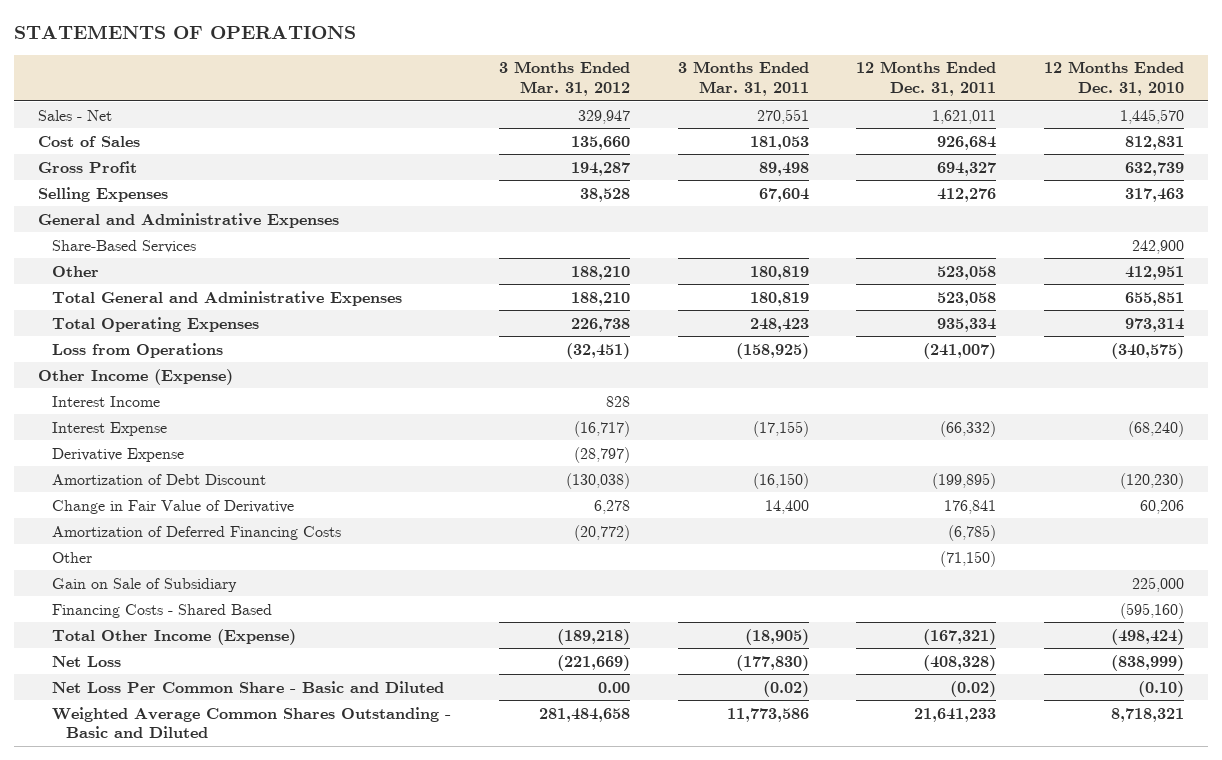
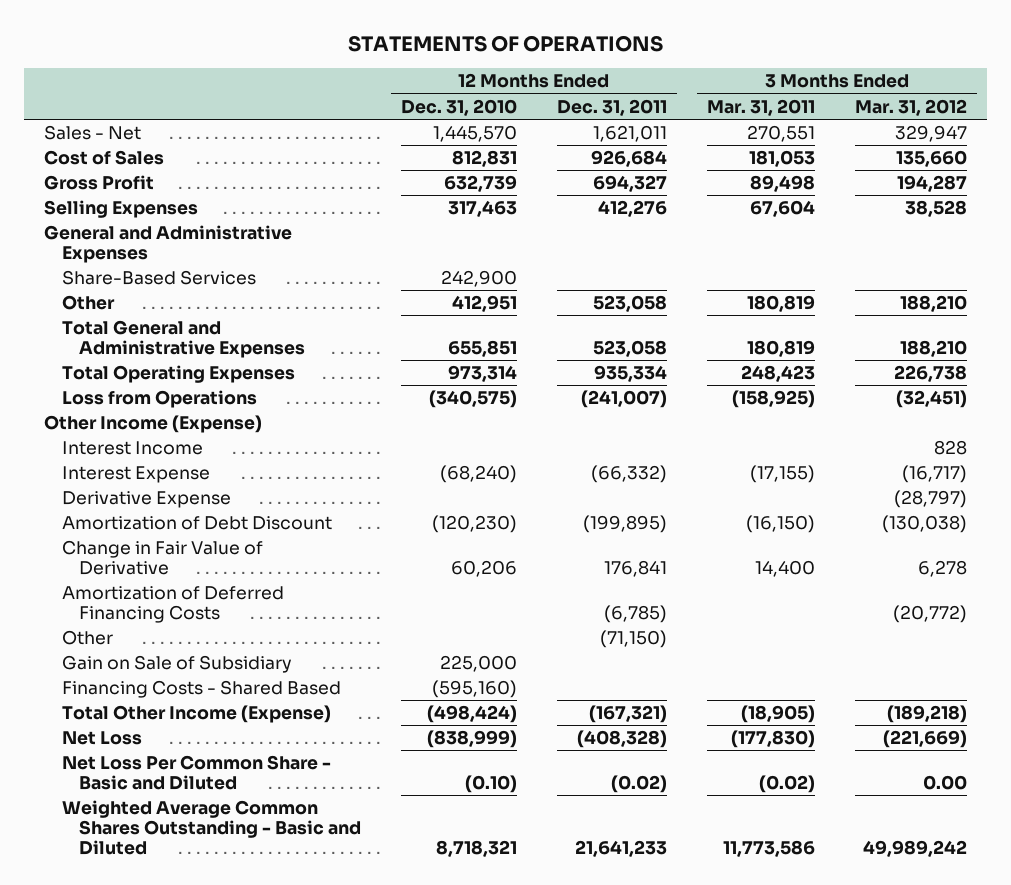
[538,707,630,722] 281,484,658 -> [863,840,968,858] 49,989,242

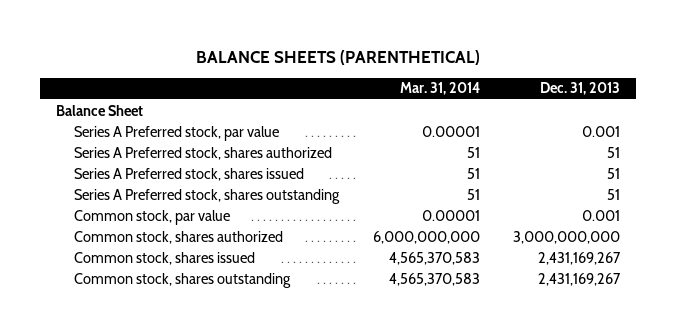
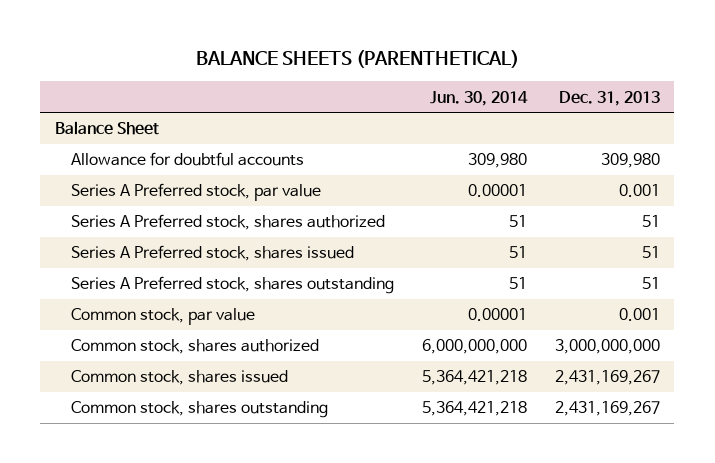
[399,82,480,96] Mar. 31, 2014 -> none
none -> [430,90,529,106] Jun. 30, 2014
none -> [70,152,304,167] Allowance for doubtful accounts

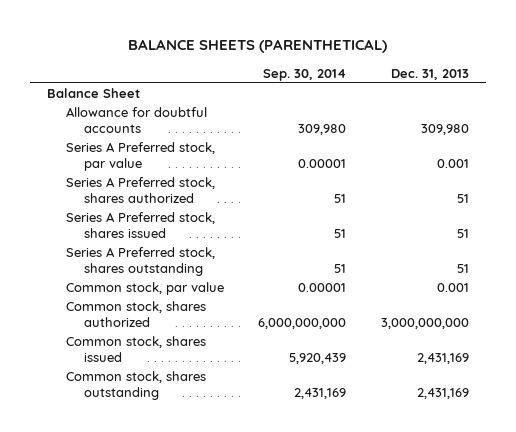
[430,90,529,106] Jun. 30, 2014 -> none
none -> [263,68,347,81] Sep. 30, 2014
[555,370,661,386] 2,431,169,267 -> [416,352,469,364] 2,431,169
[555,401,661,417] 2,431,169,267 -> [416,387,469,399] 2,431,169

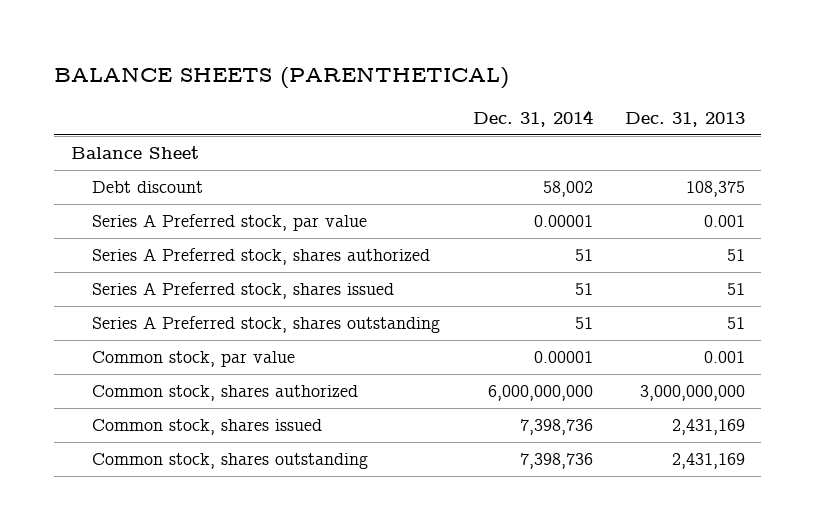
[263,68,347,81] Sep. 30, 2014 -> none
none -> [472,109,593,127] Dec. 31, 2014
[65,107,207,133] Allowance for doubtful accounts -> none
none -> [92,181,204,194] Debt discount

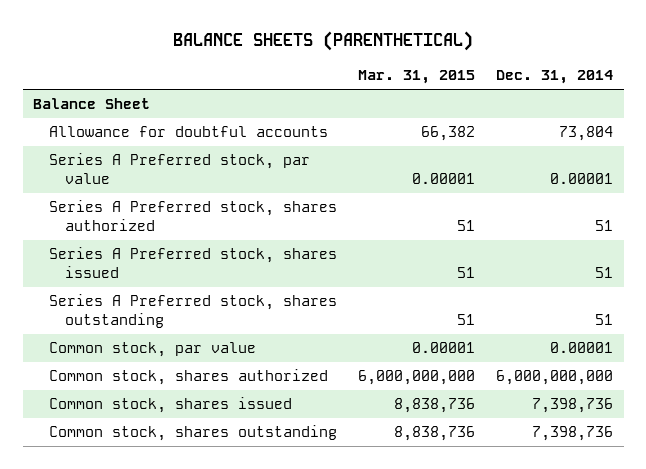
[625,111,746,127] Dec. 31, 2013 -> none
none -> [358,70,476,85] Mar. 31, 2015
[92,181,204,194] Debt discount -> none
none -> [49,126,329,138] Allowance for doubtful accounts

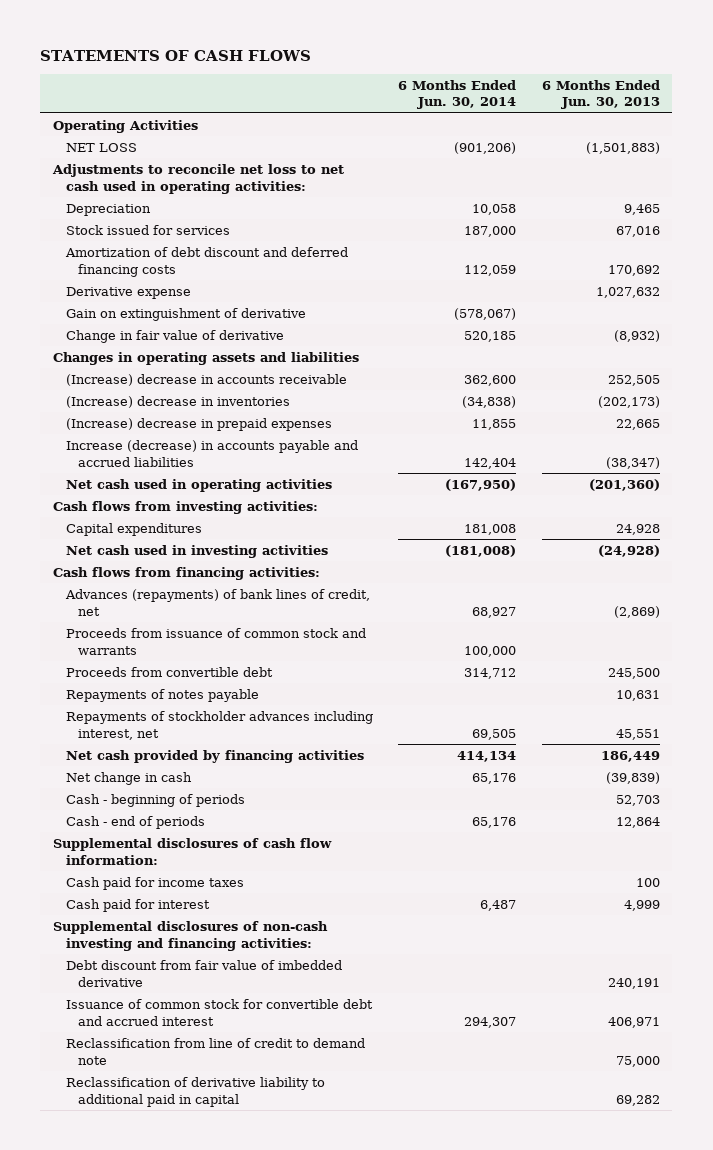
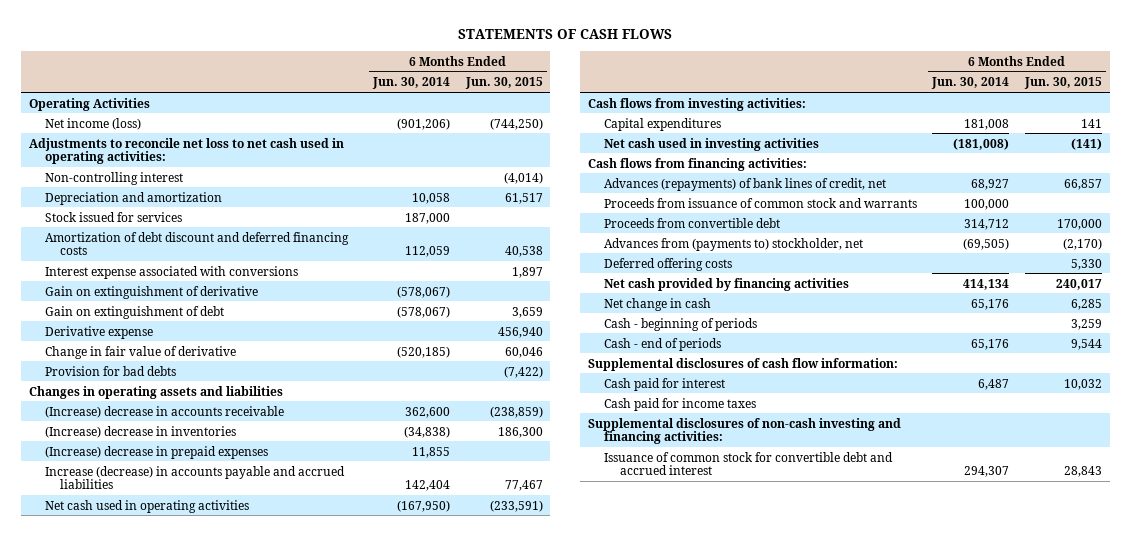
[541,79,660,110] 6 Months Ended Jun. 30, 2013 -> none
none -> [464,77,543,90] Jun. 30, 2015
[65,142,137,152] NET LOSS -> [44,117,141,130] Net income (loss)
none -> [44,171,183,185] Non-controlling interest
[65,203,151,216] Depreciation -> [44,191,222,205] Depreciation and amortization
none -> [44,265,298,279] Interest expense associated with conversions
none -> [44,305,224,319] Gain on extinguishment of debt
[65,286,191,299] Derivative expense -> [44,325,153,339] Derivative expense
[464,330,517,342] 520,185 -> [397,345,451,358] (520,185)
none -> [44,365,176,376] Provision for bad debts
[65,688,259,702] Repayments of notes payable -> none
[65,710,373,740] Repayments of stockholder advances including interest, net -> none
none -> [603,237,863,251] Advances from (payments to) stockholder, net
none -> [603,257,732,271] Deferred offering costs
[65,876,244,890] Cash paid for income taxes -> [603,397,756,411] Cash paid for income taxes
[65,959,342,987] Debt discount from fair value of imbedded derivative -> none
[65,1037,365,1065] Reclassification from line of credit to demand note -> none
[65,1076,325,1107] Reclassification of derivative liability to additional paid in capital -> none

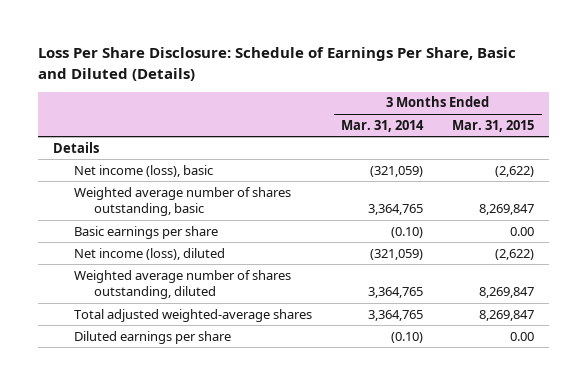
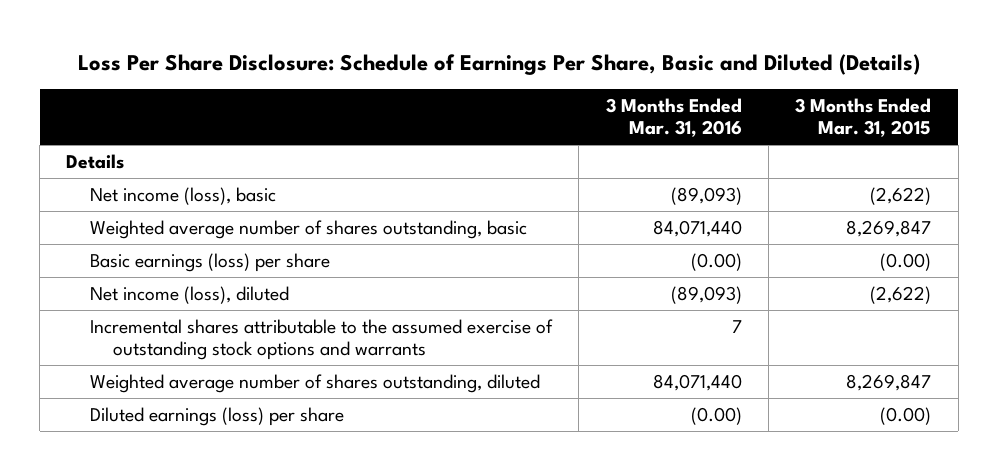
[341,119,425,132] Mar. 31, 2014 -> none
none -> [605,97,742,138] 3 Months Ended Mar. 31, 2016
[73,225,218,239] Basic earnings per share -> [89,252,330,272] Basic earnings (loss) per share
[510,226,535,236] 0.00 -> [880,252,932,271] (0.00)
none -> [89,318,553,361] Incremental shares attributable to the assumed exercise of outstanding stock options and warrants
[73,308,312,322] Total adjusted weighted-average shares -> none
[73,330,231,344] Diluted earnings per share -> [89,406,344,426] Diluted earnings (loss) per share
[510,331,535,341] 0.00 -> [880,406,932,425] (0.00)

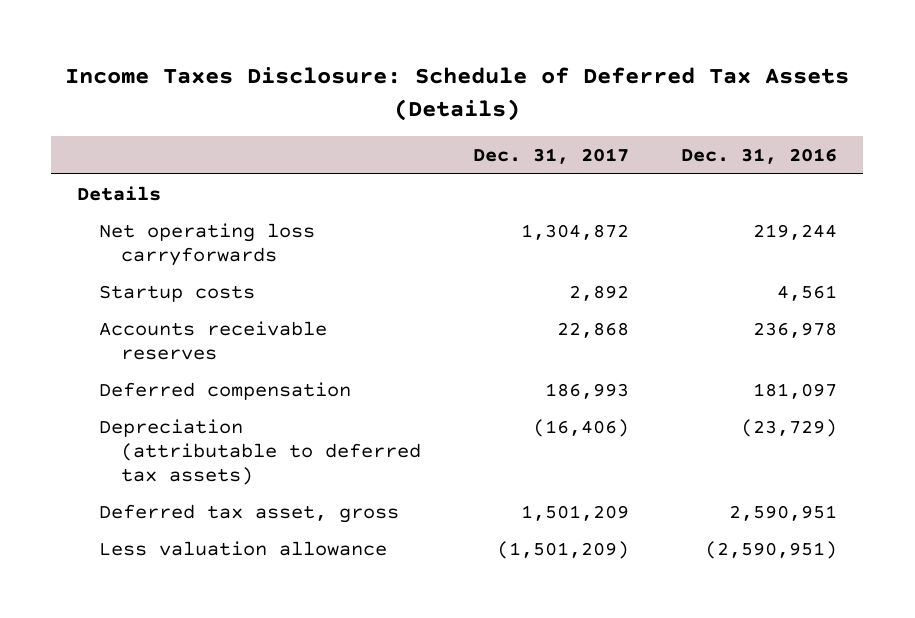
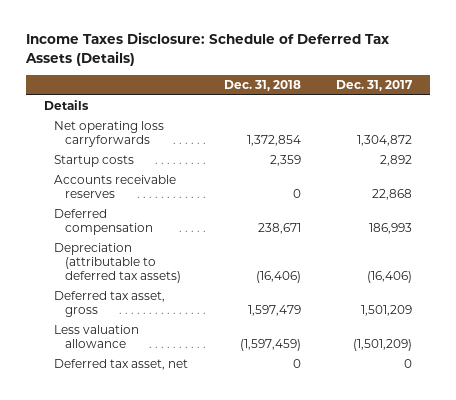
[681,148,838,165] Dec. 31, 2016 -> none
none -> [223,80,301,92] Dec. 31, 2018
none -> [54,359,189,371] Deferred tax asset, net

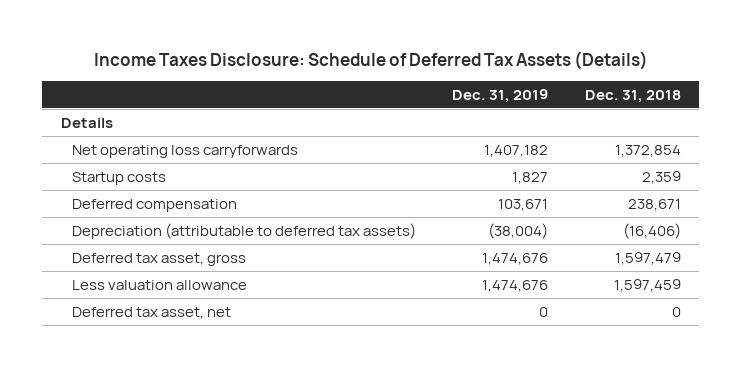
[336,80,414,92] Dec. 31, 2017 -> none
none -> [452,88,549,103] Dec. 31, 2019
[54,175,177,199] Accounts receivable reserves -> none
[239,339,301,352] (1,597,459) -> [613,278,681,292] 1,597,459

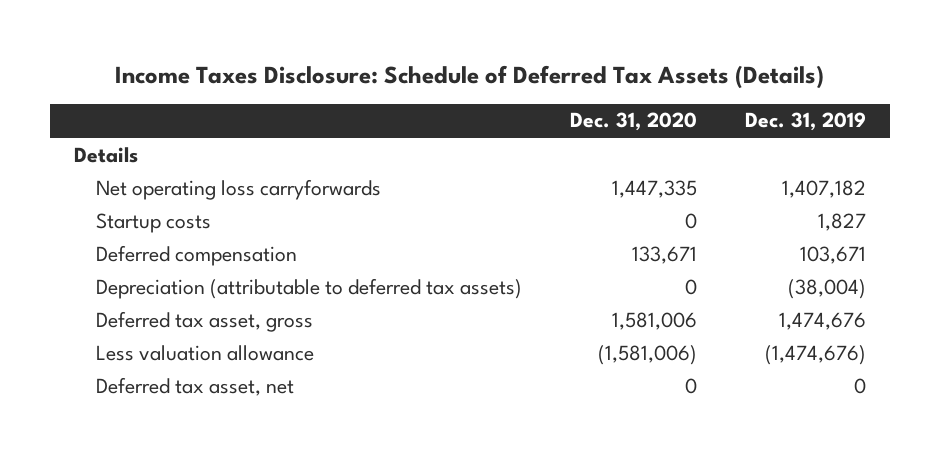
[584,89,681,103] Dec. 31, 2018 -> none
none -> [570,112,698,132] Dec. 31, 2020
[482,279,549,292] 1,474,676 -> [765,344,867,365] (1,474,676)

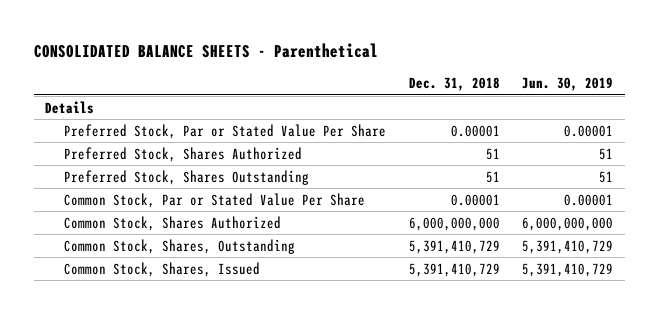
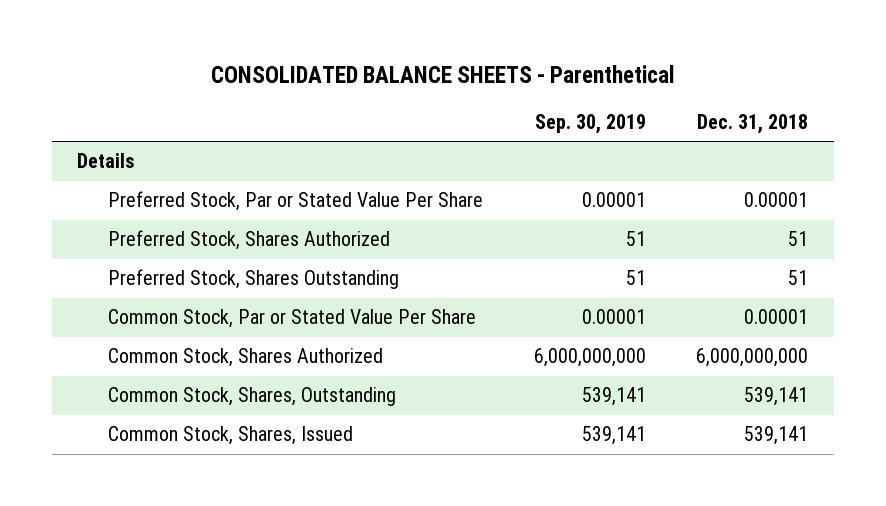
[522,77,614,92] Jun. 30, 2019 -> none
none -> [534,114,646,135] Sep. 30, 2019
[408,239,500,254] 5,391,410,729 -> [744,387,809,407] 539,141
[408,262,500,277] 5,391,410,729 -> [744,426,809,446] 539,141

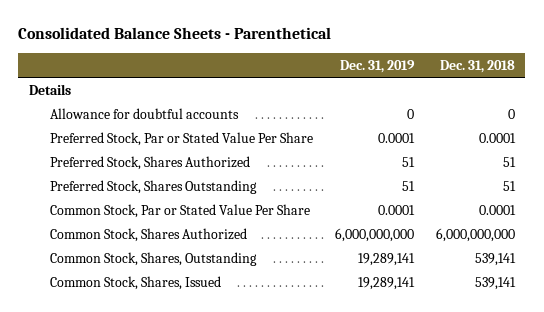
[210,64,675,83] CONSOLIDATED BALANCE SHEETS - Parenthetical -> [18,27,332,40] Consolidated Balance Sheets - Parenthetical
[534,114,646,135] Sep. 30, 2019 -> none
none -> [340,59,416,73] Dec. 31, 2019
none -> [50,107,240,119] Allowance for doubtful accounts
[744,192,809,208] 0.00001 -> [478,132,516,143] 0.0001
[744,309,809,325] 0.00001 -> [478,204,516,215] 0.0001

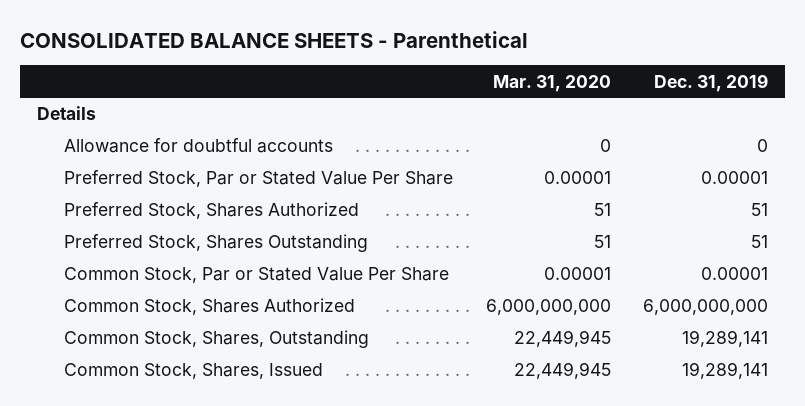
[18,27,332,40] Consolidated Balance Sheets - Parenthetical -> [20,30,529,48] CONSOLIDATED BALANCE SHEETS - Parenthetical
[439,59,515,73] Dec. 31, 2018 -> none
none -> [492,74,611,92] Mar. 31, 2020
[378,132,416,143] 0.0001 -> [701,171,769,185] 0.00001
[378,204,416,215] 0.0001 -> [701,267,769,281] 0.00001

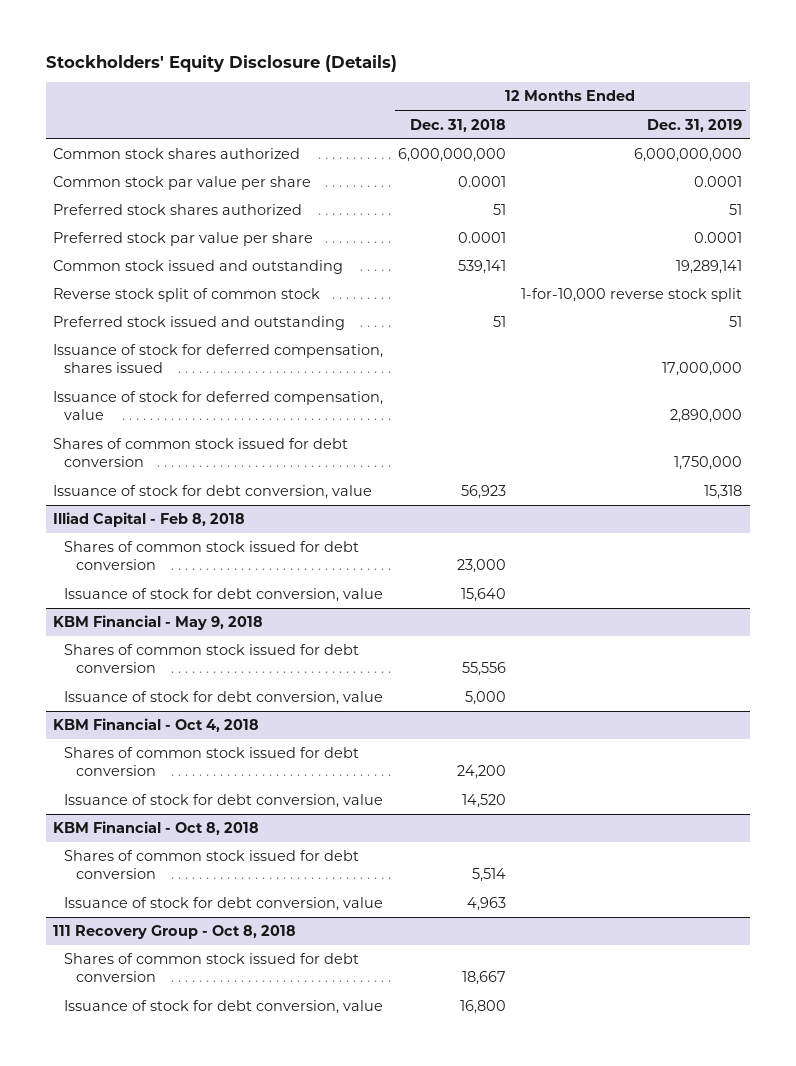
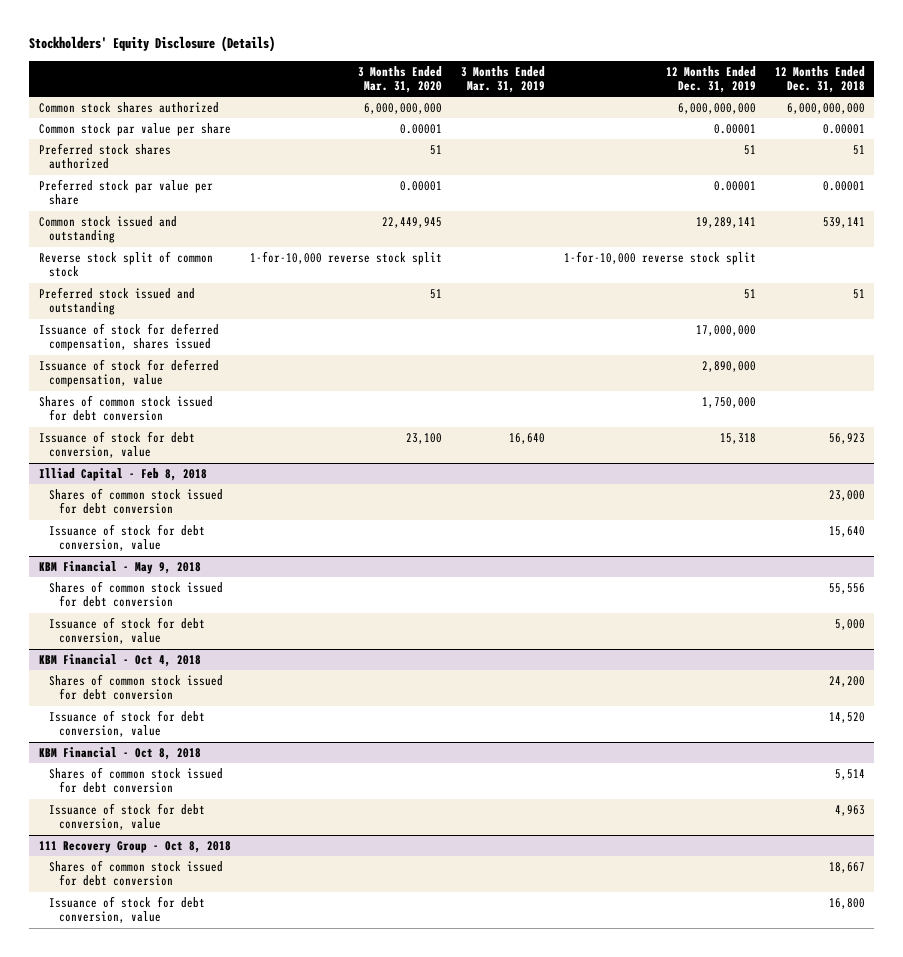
none -> [357,65,442,93] 3 Months Ended Mar. 31, 2020
none -> [460,65,545,93] 3 Months Ended Mar. 31, 2019
[458,176,507,188] 0.0001 -> [822,123,865,134] 0.00001
[694,176,743,188] 0.0001 -> [713,123,756,134] 0.00001
[458,232,507,244] 0.0001 -> [822,180,865,191] 0.00001
[694,232,743,244] 0.0001 -> [713,180,756,191] 0.00001

